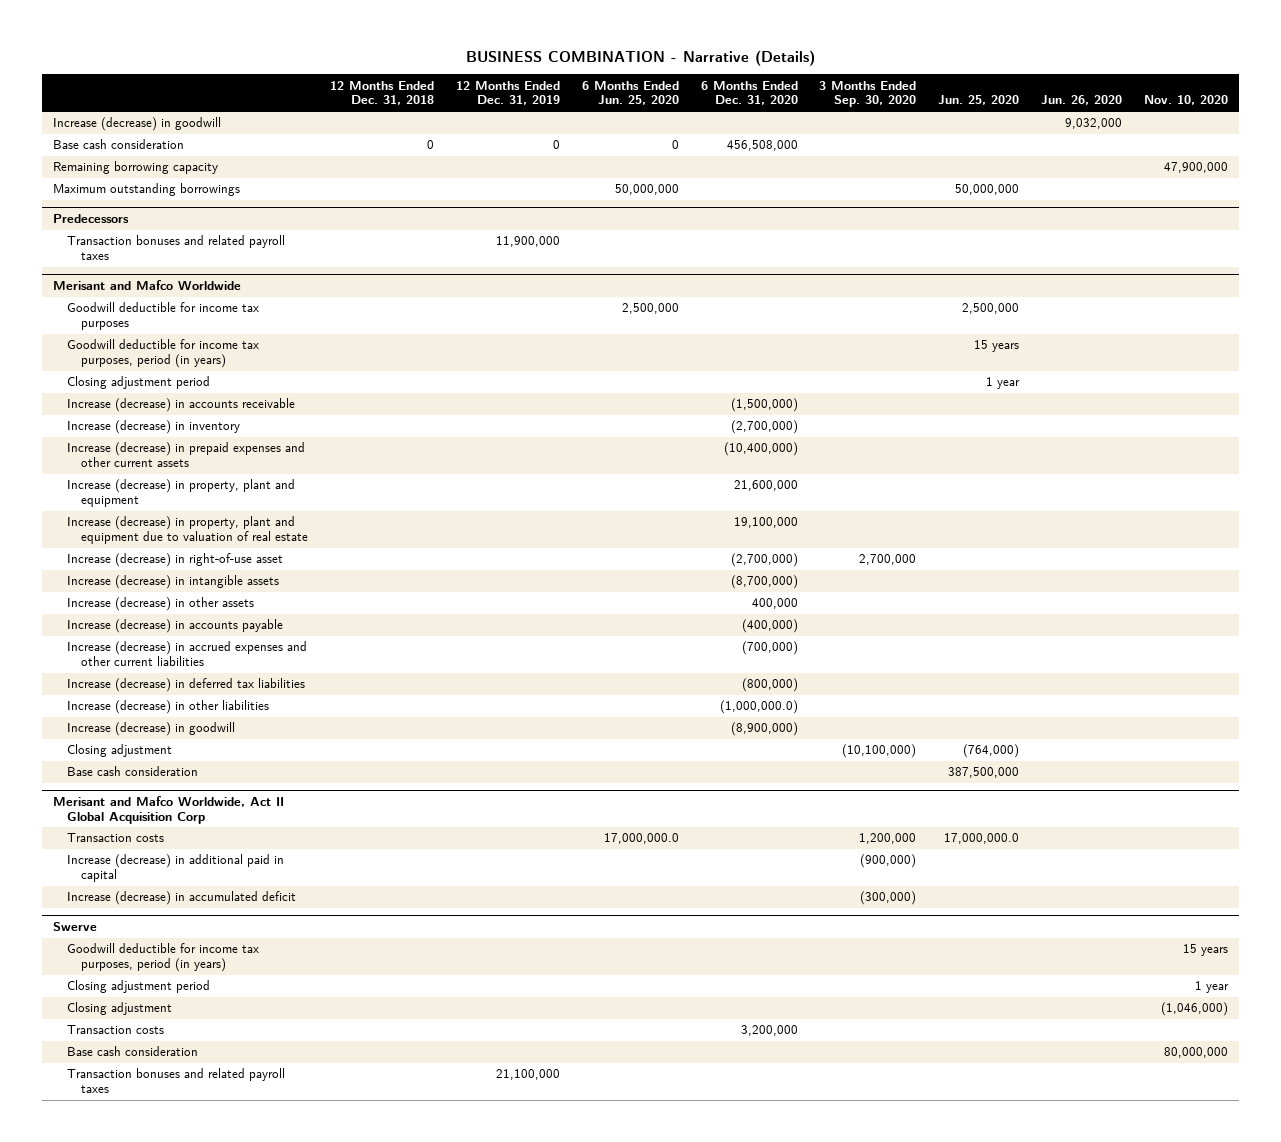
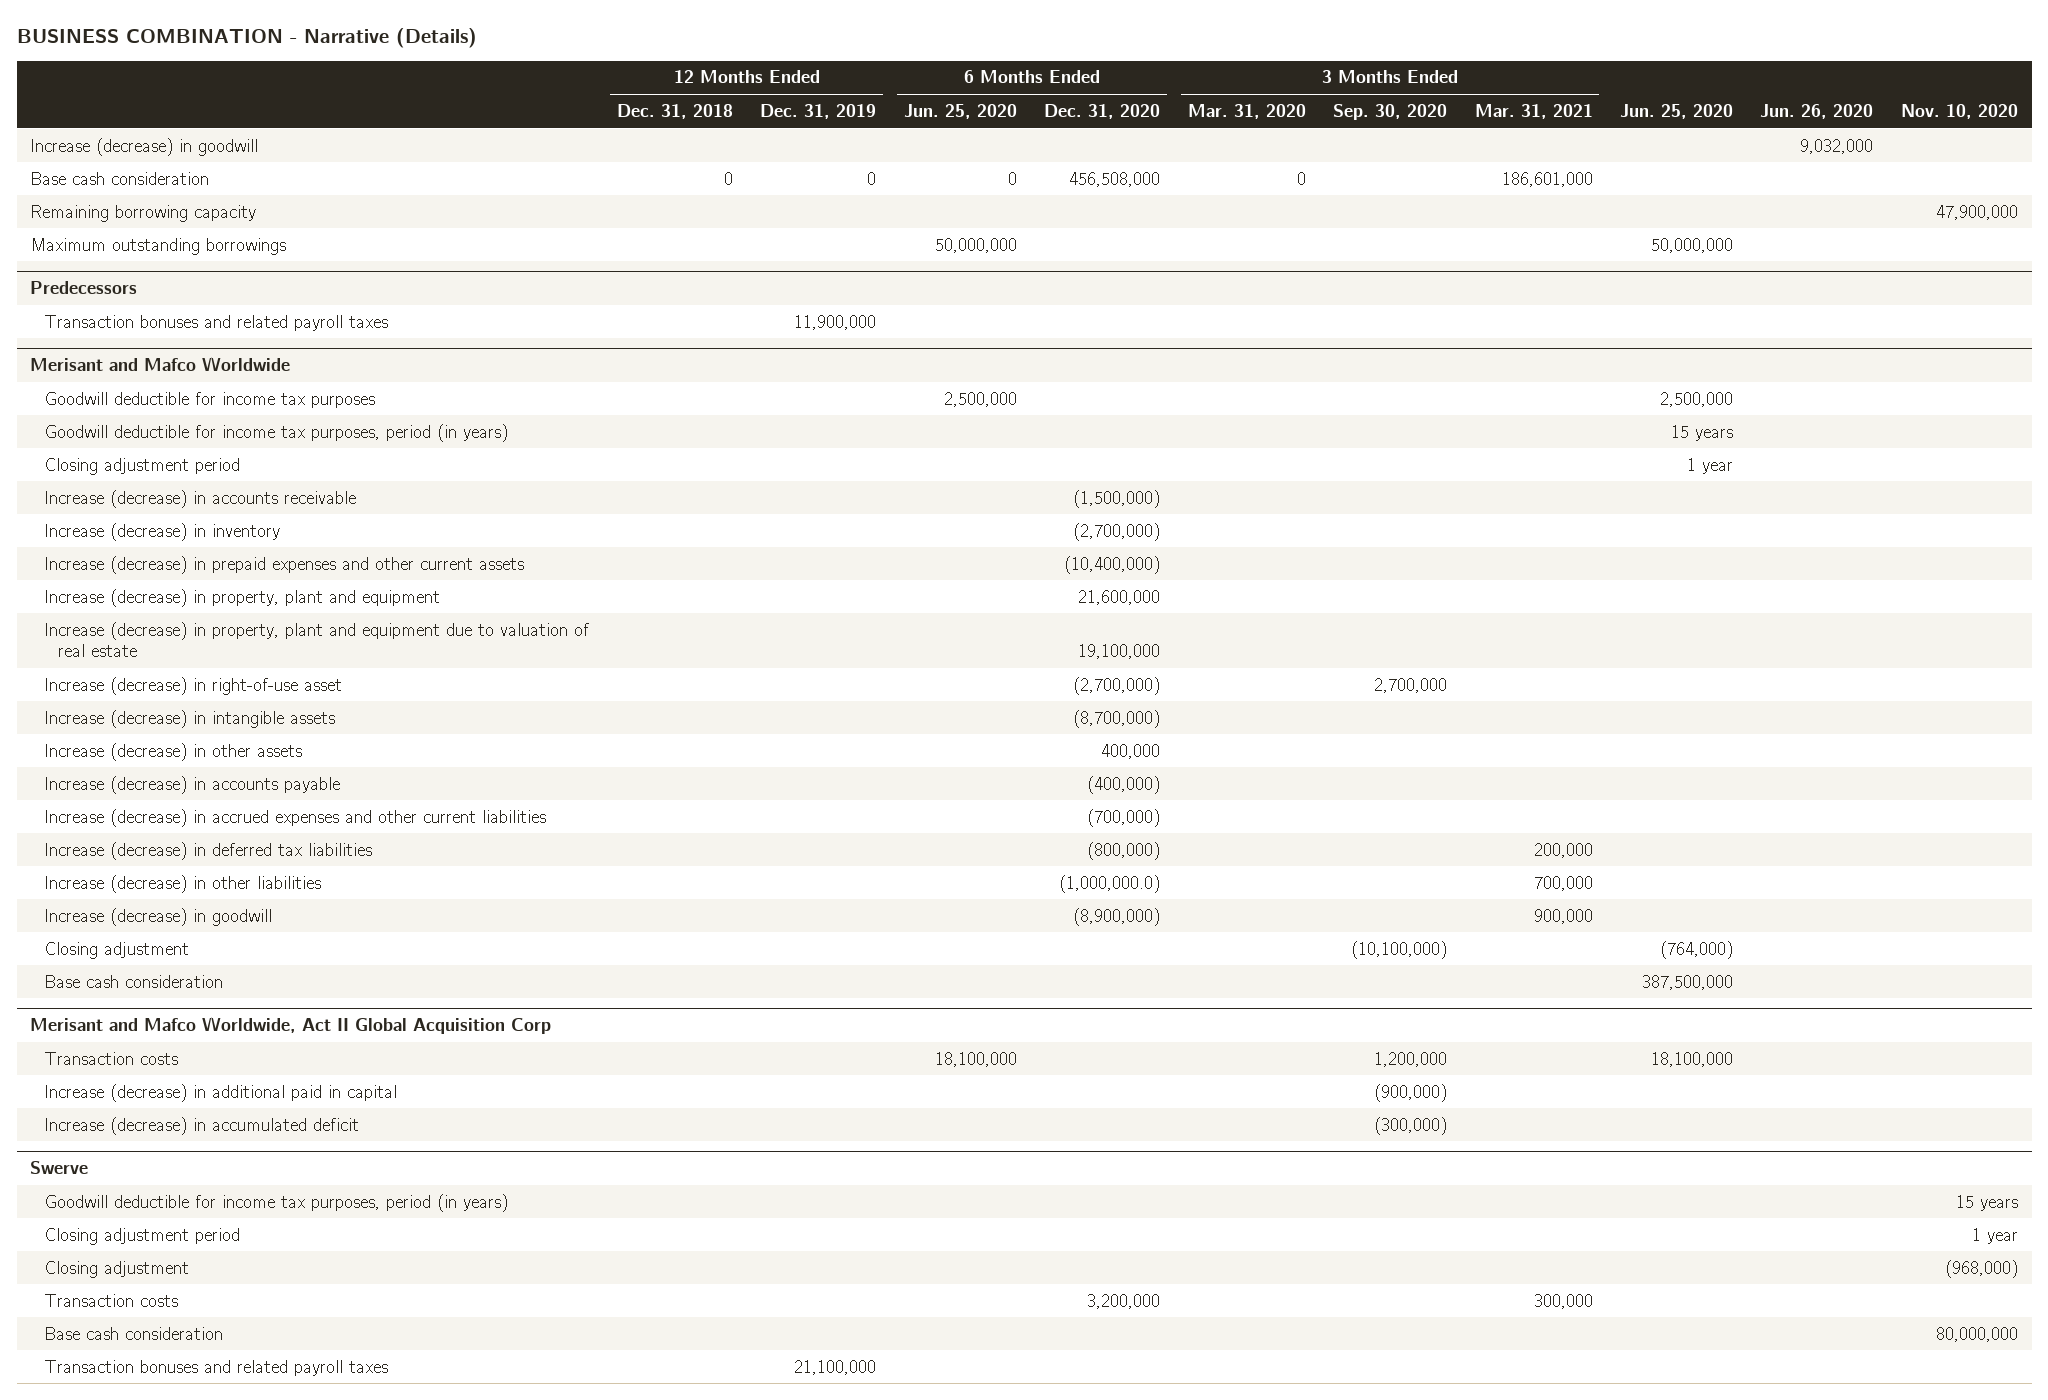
none -> [1187,103,1306,119] Mar. 31, 2020
none -> [1474,103,1593,119] Mar. 31, 2021
[603,833,679,845] 17,000,000.0 -> [934,1051,1017,1067] 18,100,000
[944,833,1020,845] 17,000,000.0 -> [1651,1051,1734,1067] 18,100,000
[1161,1002,1229,1017] (1,046,000) -> [1944,1259,2018,1278] (968,000)

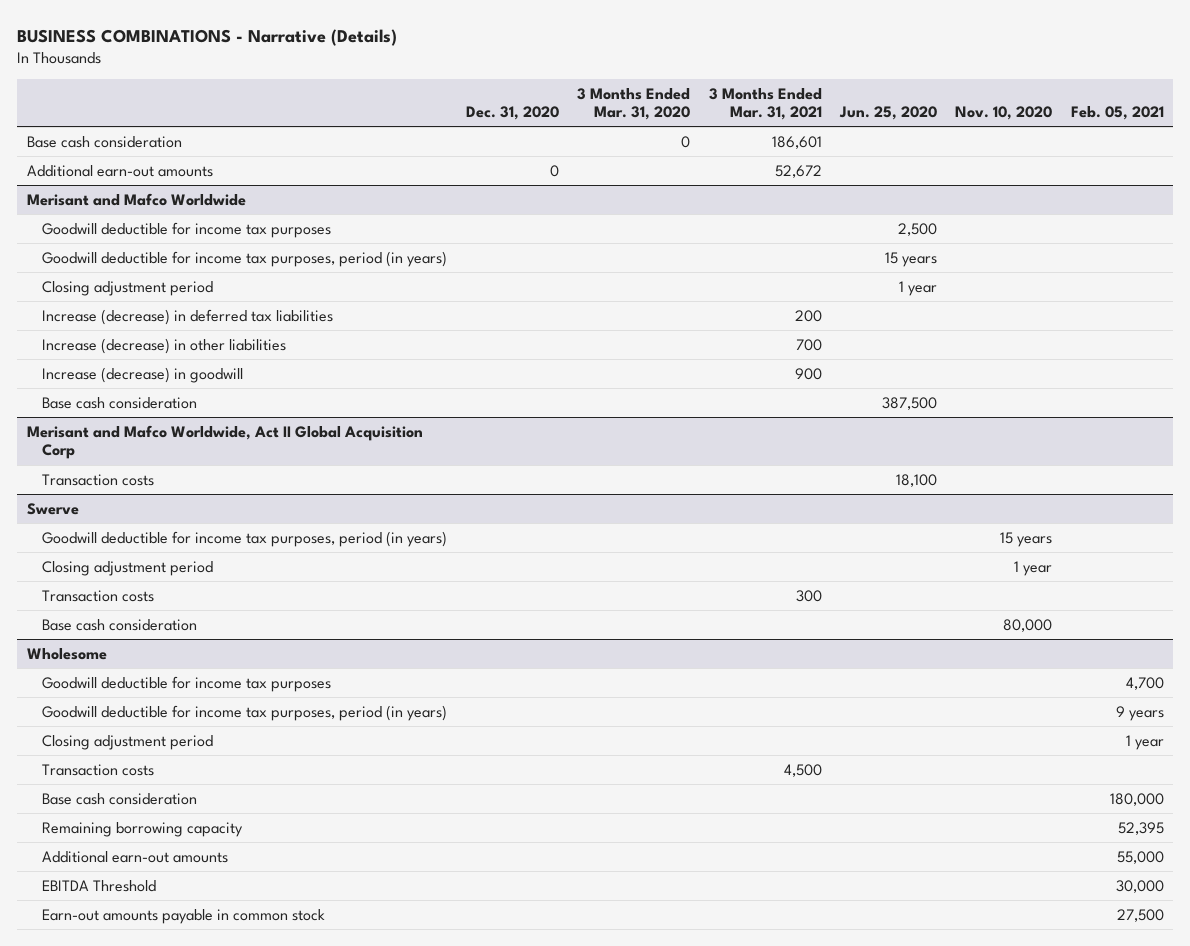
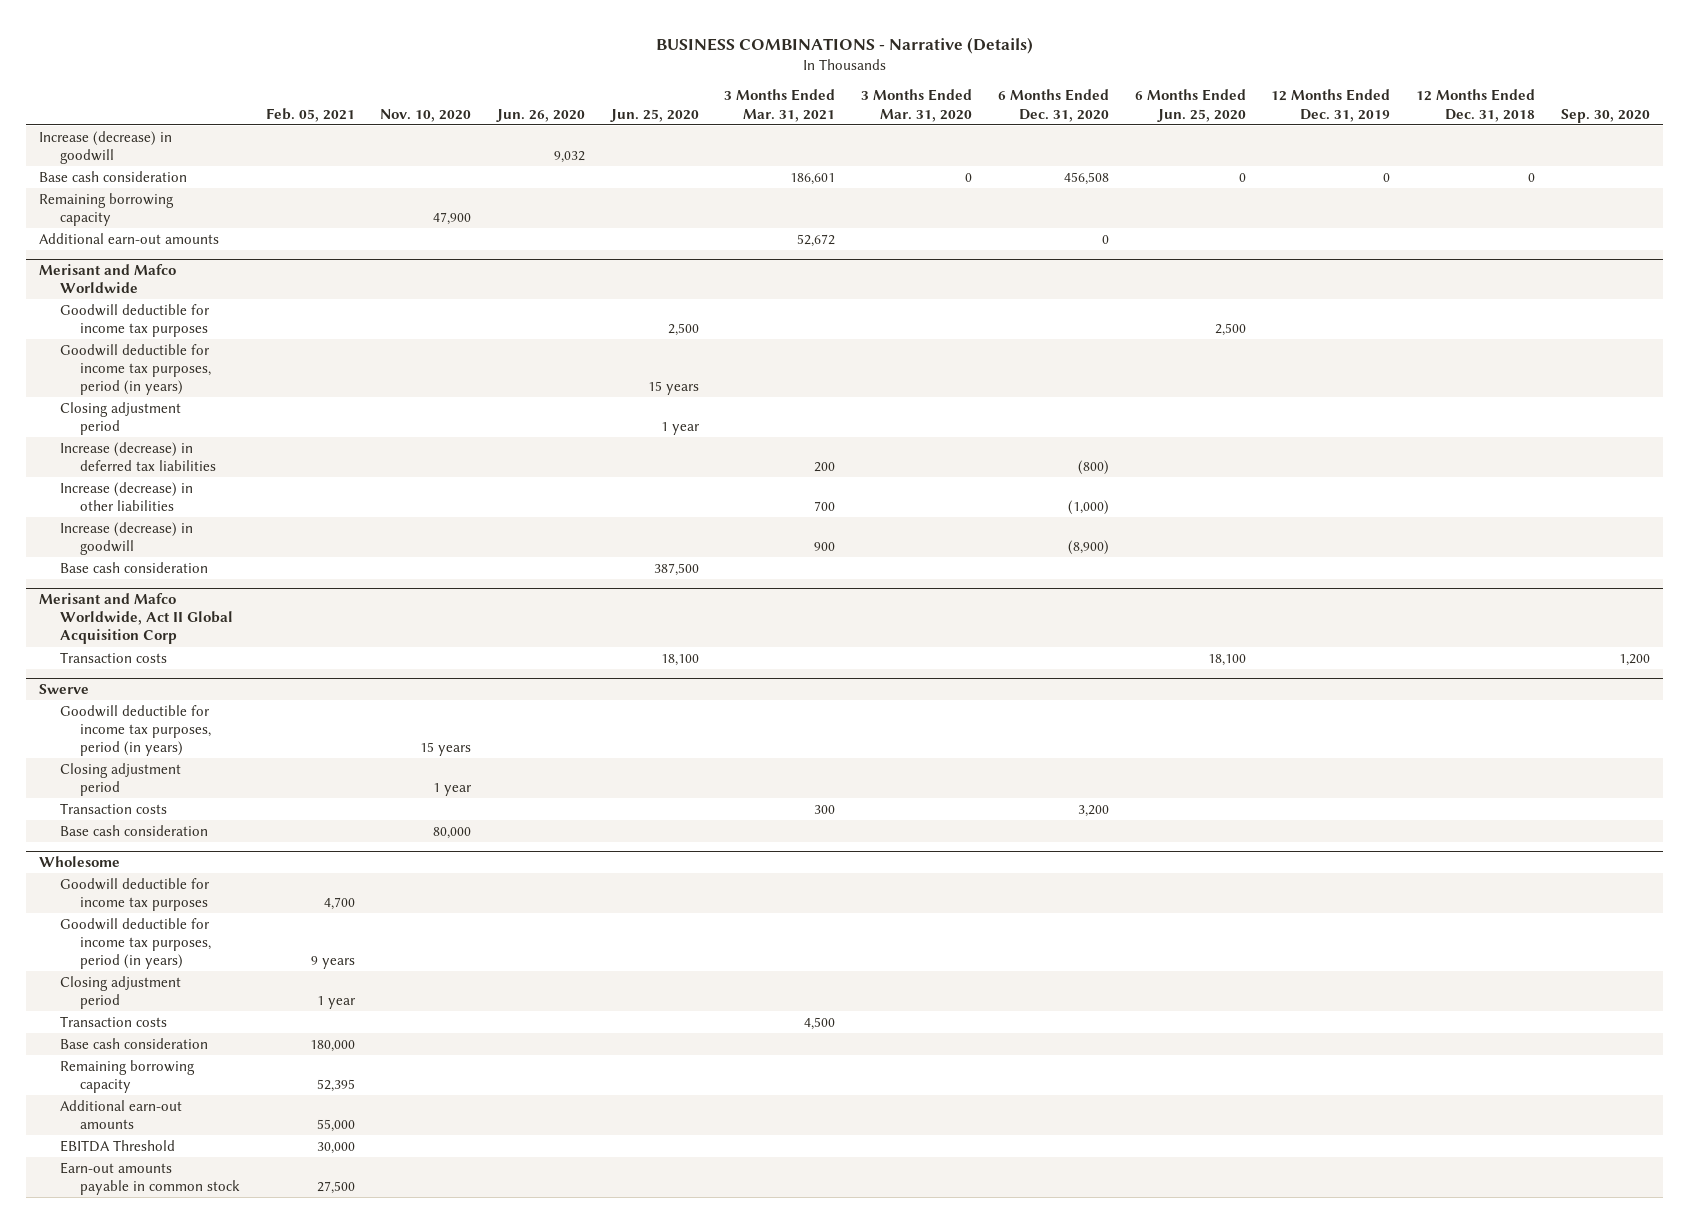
[465,106,559,121] Dec. 31, 2020 -> none
none -> [495,108,585,122] Jun. 26, 2020
none -> [997,89,1109,122] 6 Months Ended Dec. 31, 2020
none -> [1134,89,1246,122] 6 Months Ended Jun. 25, 2020
none -> [1271,89,1391,122] 12 Months Ended Dec. 31, 2019
none -> [1415,89,1535,122] 12 Months Ended Dec. 31, 2018
none -> [1560,108,1650,123] Sep. 30, 2020
none -> [39,130,173,165] Increase (decrease) in goodwill
none -> [39,192,175,227] Remaining borrowing capacity

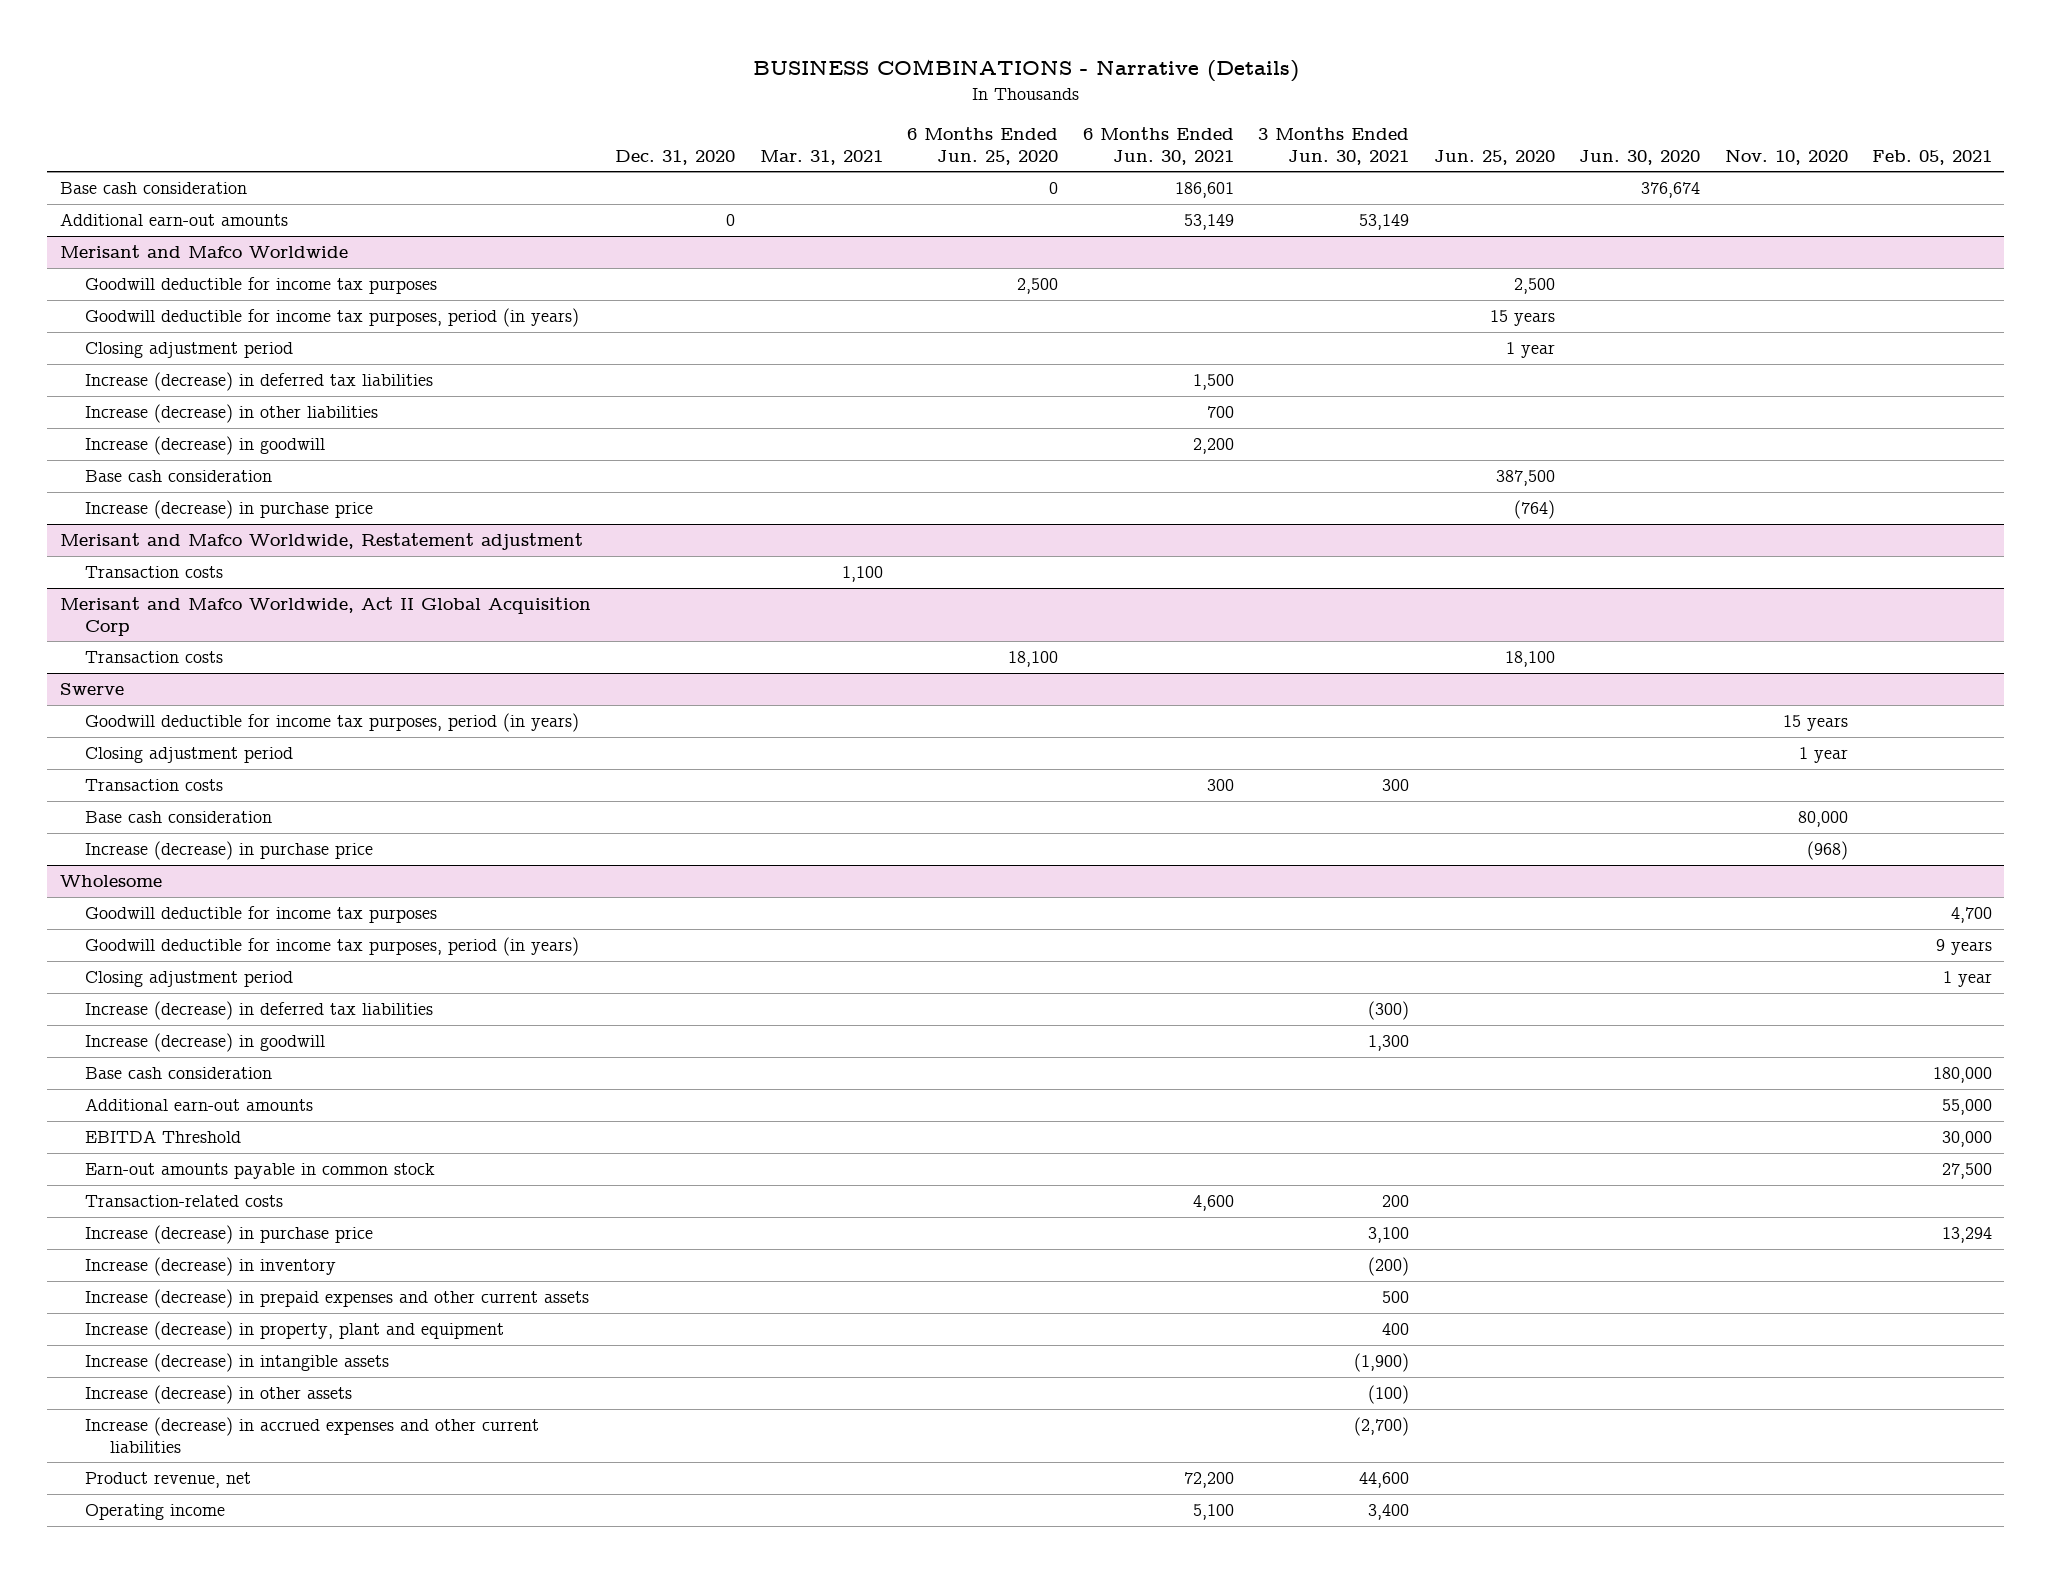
[495,108,585,122] Jun. 26, 2020 -> none
[724,89,836,122] 3 Months Ended Mar. 31, 2021 -> none
[861,89,973,122] 3 Months Ended Mar. 31, 2020 -> none
[997,89,1109,122] 6 Months Ended Dec. 31, 2020 -> none
[1271,89,1391,122] 12 Months Ended Dec. 31, 2019 -> none
[1415,89,1535,122] 12 Months Ended Dec. 31, 2018 -> none
[1560,108,1650,123] Sep. 30, 2020 -> none
none -> [615,149,736,165] Dec. 31, 2020
none -> [759,149,883,165] Mar. 31, 2021
none -> [1082,126,1234,165] 6 Months Ended Jun. 30, 2021
none -> [1258,126,1410,165] 3 Months Ended Jun. 30, 2021
none -> [1579,149,1701,165] Jun. 30, 2020
[39,130,173,165] Increase (decrease) in goodwill -> none
[39,192,175,227] Remaining borrowing capacity -> none
none -> [85,500,374,520] Increase (decrease) in purchase price
none -> [59,533,583,551] Merisant and Mafco Worldwide, Restatement adjustment
none -> [85,566,224,579] Transaction costs
none -> [85,841,374,861] Increase (decrease) in purchase price
[59,1015,167,1027] Transaction costs -> none
none -> [85,1001,434,1021] Increase (decrease) in deferred tax liabilities
none -> [85,1033,326,1053] Increase (decrease) in goodwill
[59,1059,195,1094] Remaining borrowing capacity -> none
none -> [85,1195,284,1208] Transaction-related costs
none -> [85,1225,374,1245] Increase (decrease) in purchase price
none -> [85,1257,337,1277] Increase (decrease) in inventory
none -> [85,1289,590,1309] Increase (decrease) in prepaid expenses and other current assets
none -> [85,1321,505,1341] Increase (decrease) in property, plant and equipment
none -> [85,1353,390,1373] Increase (decrease) in intangible assets
none -> [85,1385,353,1405] Increase (decrease) in other assets
none -> [85,1417,540,1453] Increase (decrease) in accrued expenses and other current liabilities
none -> [85,1472,252,1489] Product revenue, net
none -> [85,1504,226,1521] Operating income

